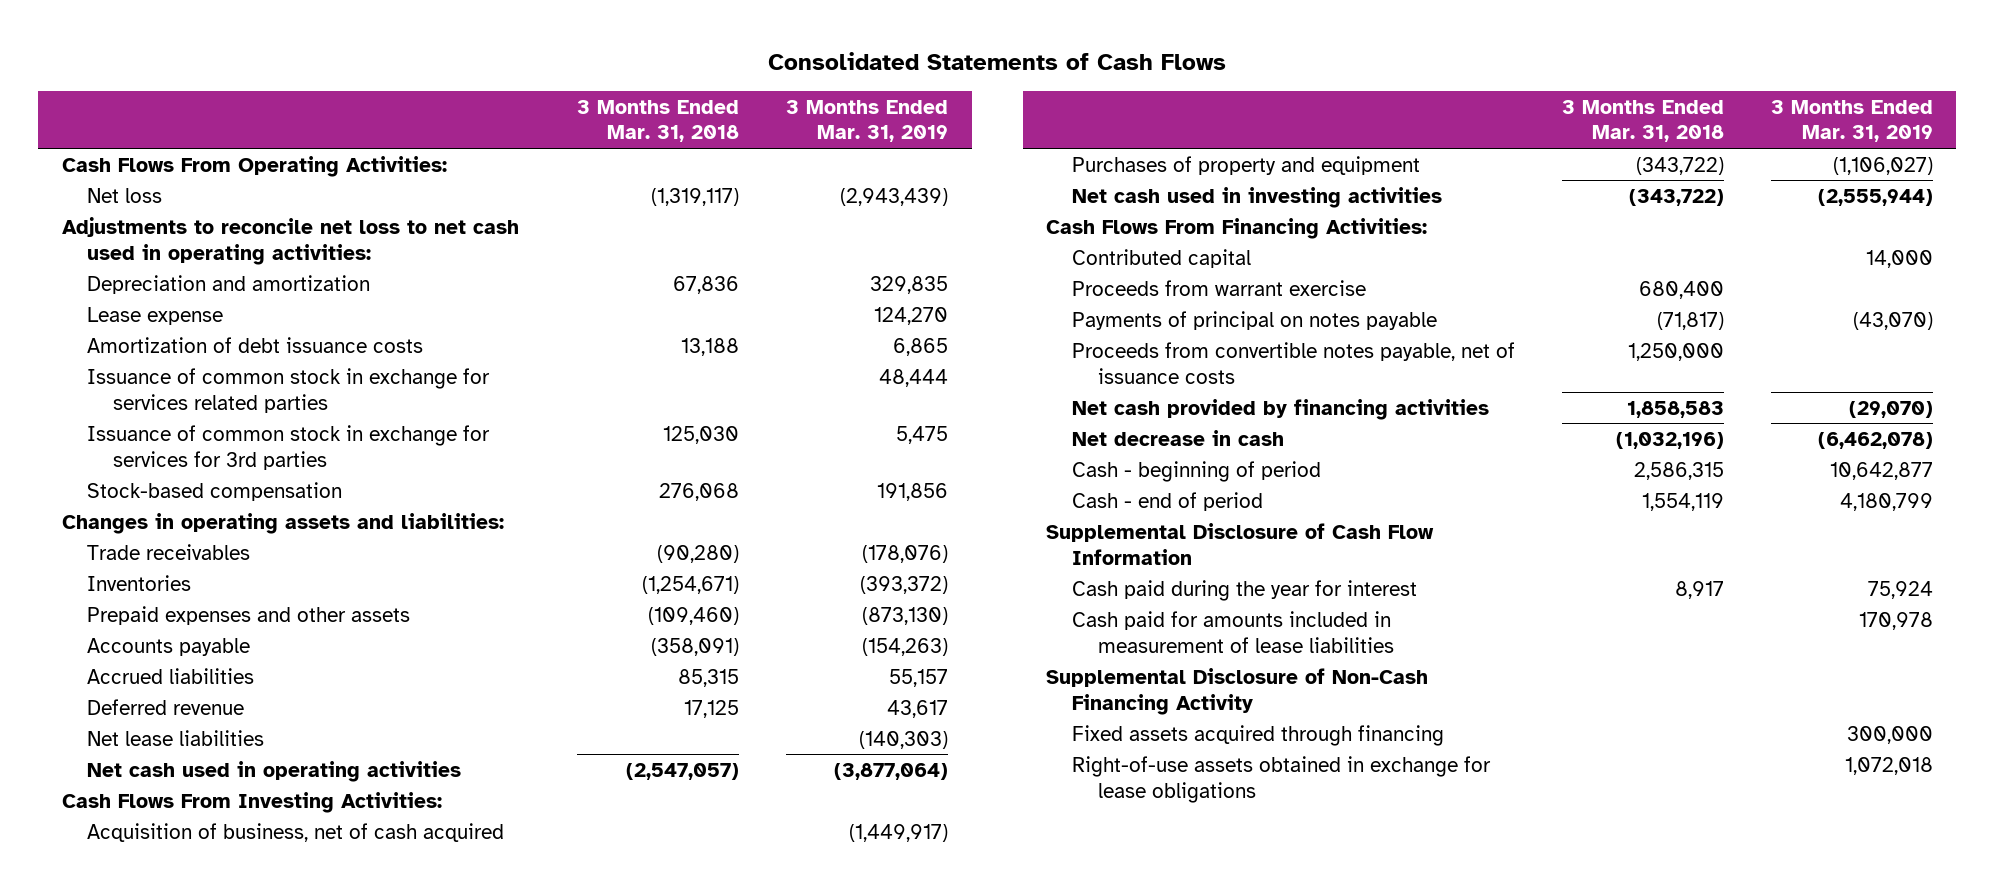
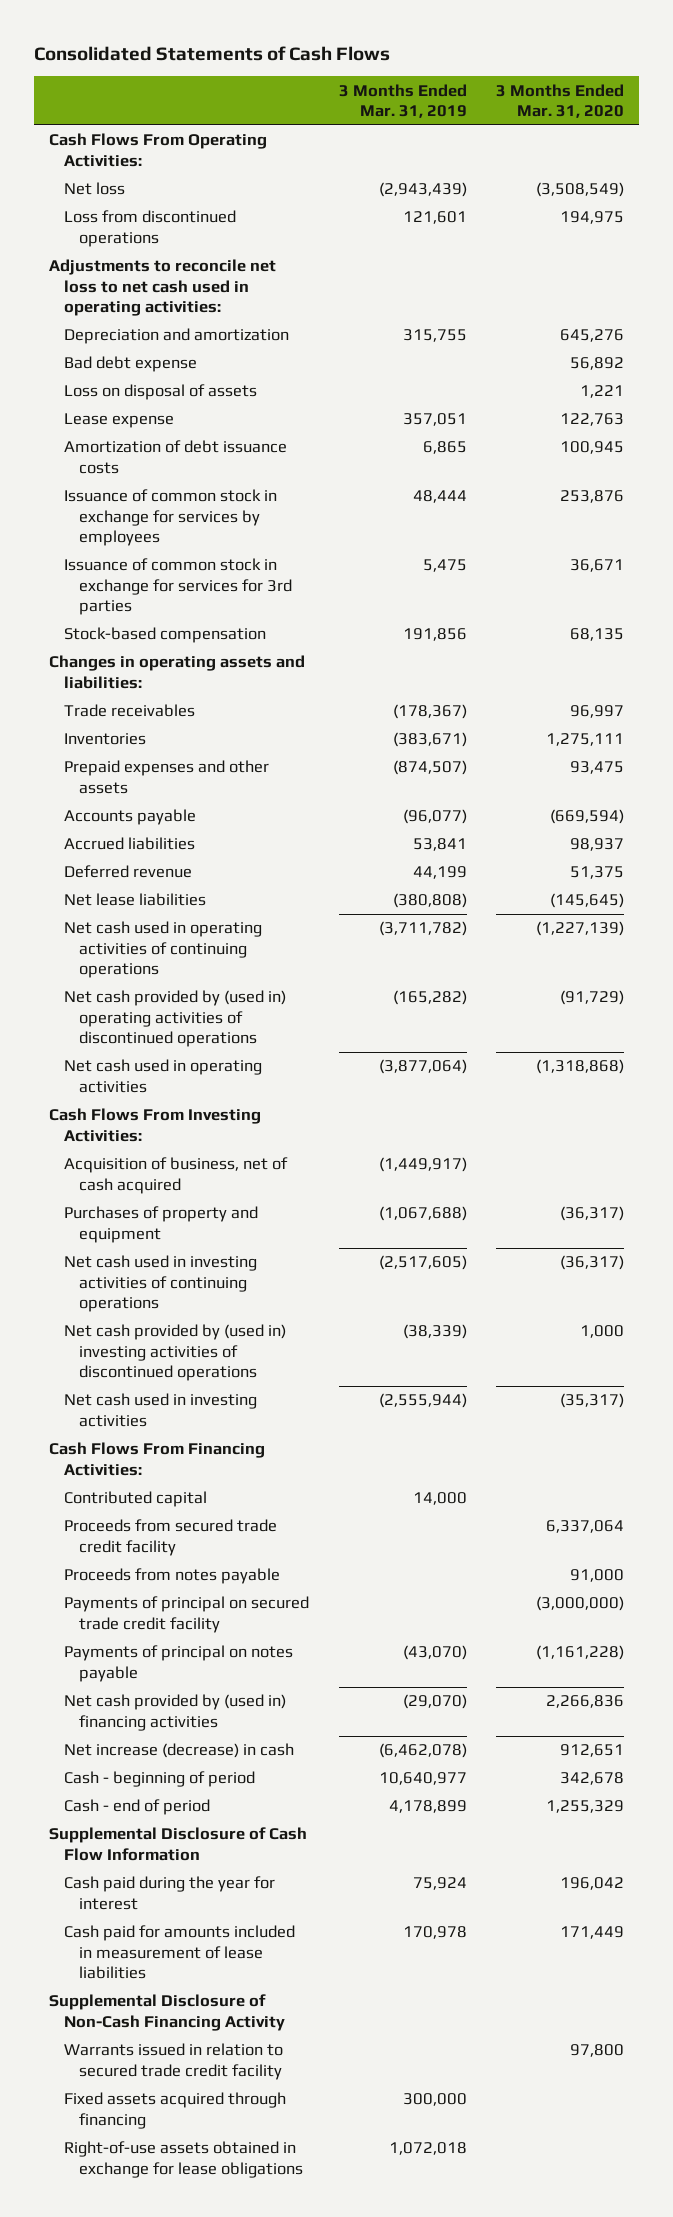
[577,99,740,143] 3 Months Ended Mar. 31, 2018 -> none
none -> [496,83,625,119] 3 Months Ended Mar. 31, 2020
none -> [63,210,236,247] Loss from discontinued operations
[870,275,949,294] 329,835 -> [402,329,467,343] 315,755
none -> [63,356,197,373] Bad debt expense
none -> [63,384,257,401] Loss on disposal of assets
[874,306,949,325] 124,270 -> [402,413,467,427] 357,051
[87,367,491,413] Issuance of common stock in exchange for services related parties -> [63,489,277,547] Issuance of common stock in exchange for services by employees
[862,544,949,563] (178,076) -> [392,704,467,720] (178,367)
[860,575,949,594] (393,372) -> [392,732,467,748] (383,671)
[862,606,949,625] (873,130) -> [392,760,467,776] (874,507)
[862,637,949,656] (154,263) -> [402,809,467,825] (96,077)
[889,668,949,687] 55,157 -> [412,838,467,852] 53,841
[887,699,949,718] 43,617 -> [412,866,467,880] 44,199
[859,730,949,749] (140,303) -> [392,893,467,909] (380,808)
none -> [63,921,262,979] Net cash used in operating activities of continuing operations
none -> [63,990,286,1048] Net cash provided by (used in) operating activities of discontinued operations
[1832,156,1933,175] (1,106,027) -> [378,1206,467,1222] (1,067,688)
none -> [63,1255,257,1313] Net cash used in investing activities of continuing operations
none -> [63,1324,286,1382] Net cash provided by (used in) investing activities of discontinued operations
[1071,279,1366,296] Proceeds from warrant exercise -> none
none -> [63,1519,277,1556] Proceeds from secured trade credit facility
none -> [63,1568,280,1585] Proceeds from notes payable
none -> [63,1596,309,1633] Payments of principal on secured trade credit facility
[1071,341,1515,384] Proceeds from convertible notes payable, net of issuance costs -> none
[1071,398,1489,420] Net cash provided by financing activities -> [63,1694,286,1731] Net cash provided by (used in) financing activities
[1071,429,1284,446] Net decrease in cash -> [63,1743,294,1759] Net increase (decrease) in cash
[1829,461,1933,480] 10,642,877 -> [378,1772,467,1786] 10,640,977
[1839,492,1933,511] 4,180,799 -> [388,1800,467,1814] 4,178,899
none -> [63,2043,283,2080] Warrants issued in relation to secured trade credit facility

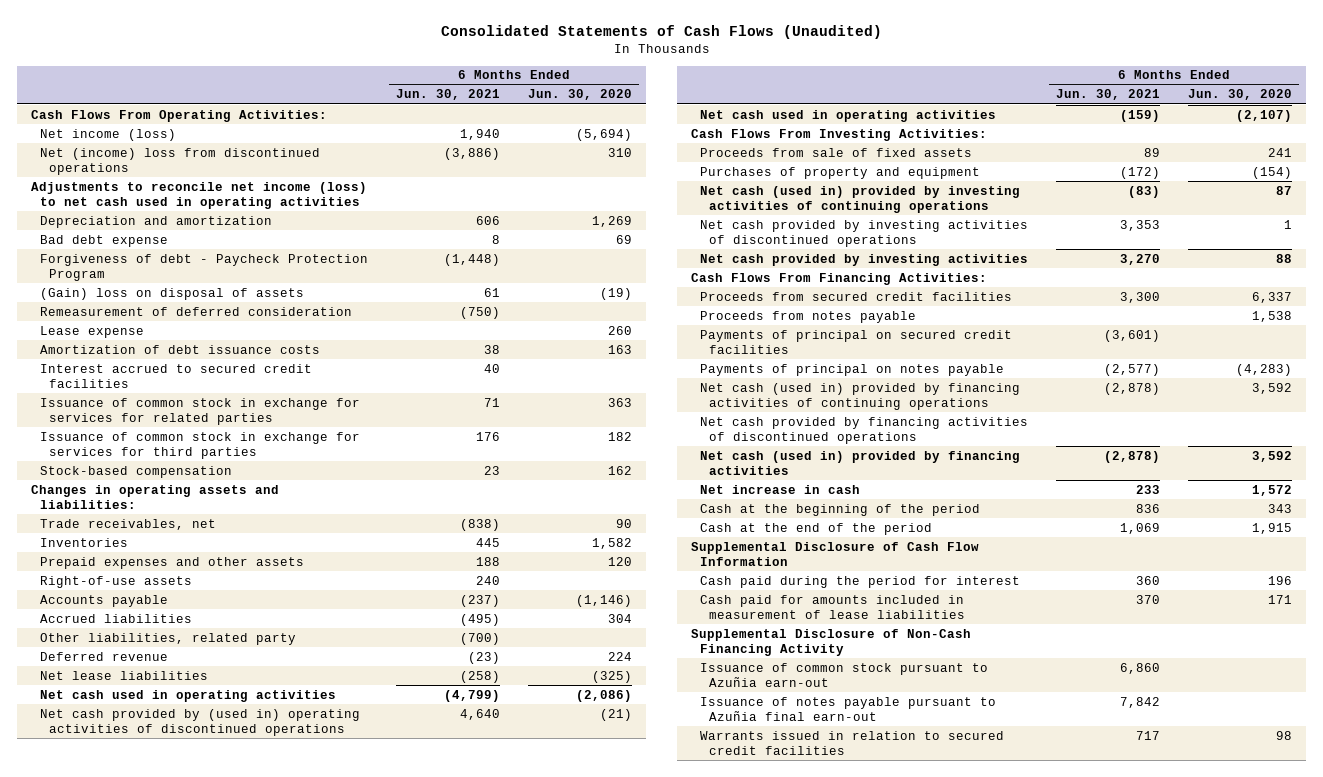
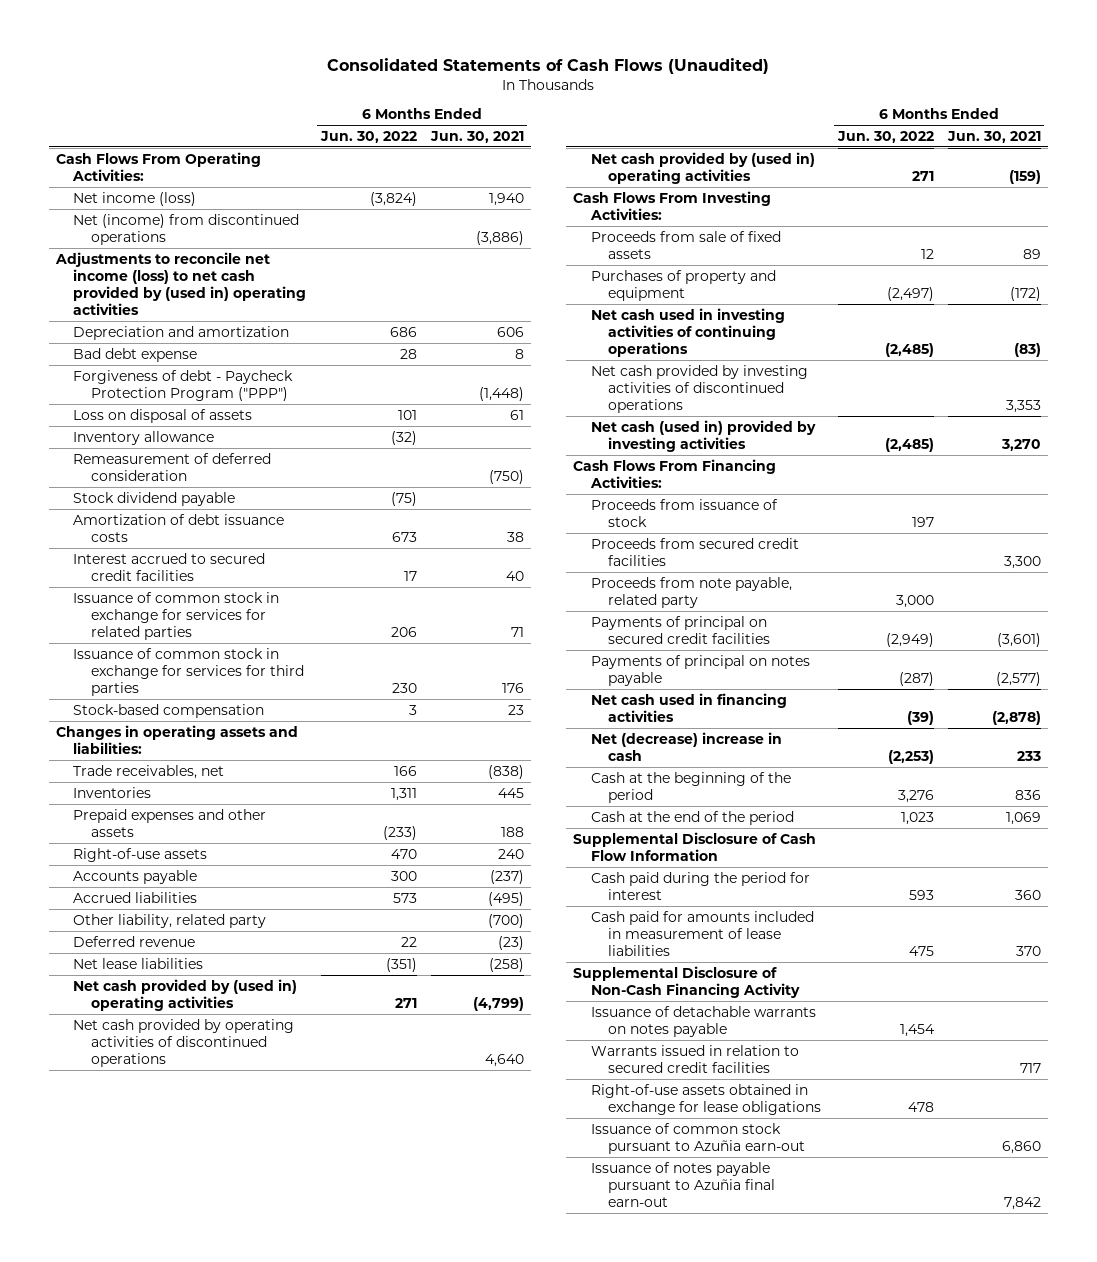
[527,89,632,101] Jun. 30, 2020 -> none
none -> [319,130,417,143] Jun. 30, 2022
[39,147,320,175] Net (income) loss from discontinued operations -> [73,213,300,245] Net (income) from discontinued operations
[30,181,367,209] Adjustments to reconcile net income (loss) to net cash used in operating activities -> [54,251,307,316] Adjustments to reconcile net income (loss) to net cash provided by (used in) operating activities
[39,253,368,281] Forgiveness of debt - Paycheck Protection Program -> [73,369,294,401] Forgiveness of debt - Paycheck Protection Program ("PPP")
[39,287,304,300] (Gain) loss on disposal of assets -> [73,408,253,423] Loss on disposal of assets
none -> [73,430,215,445] Inventory allowance
[39,325,144,338] Lease expense -> none
none -> [73,491,236,506] Stock dividend payable
[39,632,296,645] Other liabilities, related party -> [73,913,267,928] Other liability, related party
[39,689,336,702] Net cash used in operating activities -> [73,978,298,1011] Net cash provided by (used in) operating activities
[39,708,360,736] Net cash provided by (used in) operating activities of discontinued operations -> [73,1018,295,1068] Net cash provided by operating activities of discontinued operations
[700,109,997,122] Net cash used in operating activities -> [590,151,815,184] Net cash provided by (used in) operating activities
[700,185,1021,213] Net cash (used in) provided by investing activities of continuing operations -> [590,307,785,358] Net cash used in investing activities of continuing operations
[700,253,1029,266] Net cash provided by investing activities -> [590,419,816,452] Net cash (used in) provided by investing activities
none -> [590,498,778,527] Proceeds from issuance of stock
[700,310,917,323] Proceeds from notes payable -> [590,576,792,608] Proceeds from note payable, related party
[700,382,1021,410] Net cash (used in) provided by financing activities of continuing operations -> none
[700,416,1029,444] Net cash provided by financing activities of discontinued operations -> none
[700,450,1021,475] Net cash (used in) provided by financing activities -> [590,692,787,722] Net cash used in financing activities
[700,484,861,494] Net increase in cash -> [590,731,782,761] Net (decrease) increase in cash
none -> [590,1005,816,1037] Issuance of detachable warrants on notes payable
[700,730,1005,755] Warrants issued in relation to secured credit facilities -> [590,1044,799,1073] Warrants issued in relation to secured credit facilities
none -> [590,1083,821,1115] Right-of-use assets obtained in exchange for lease obligations

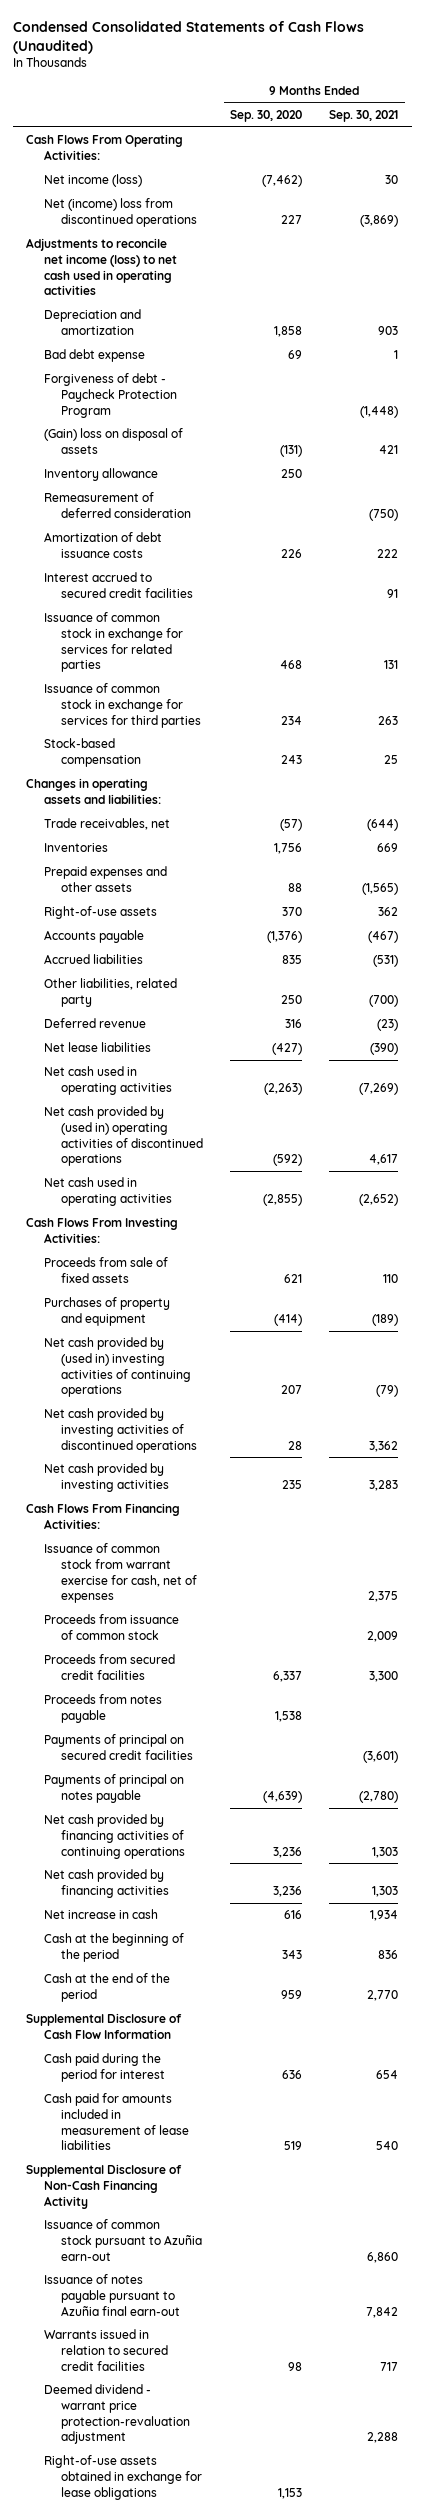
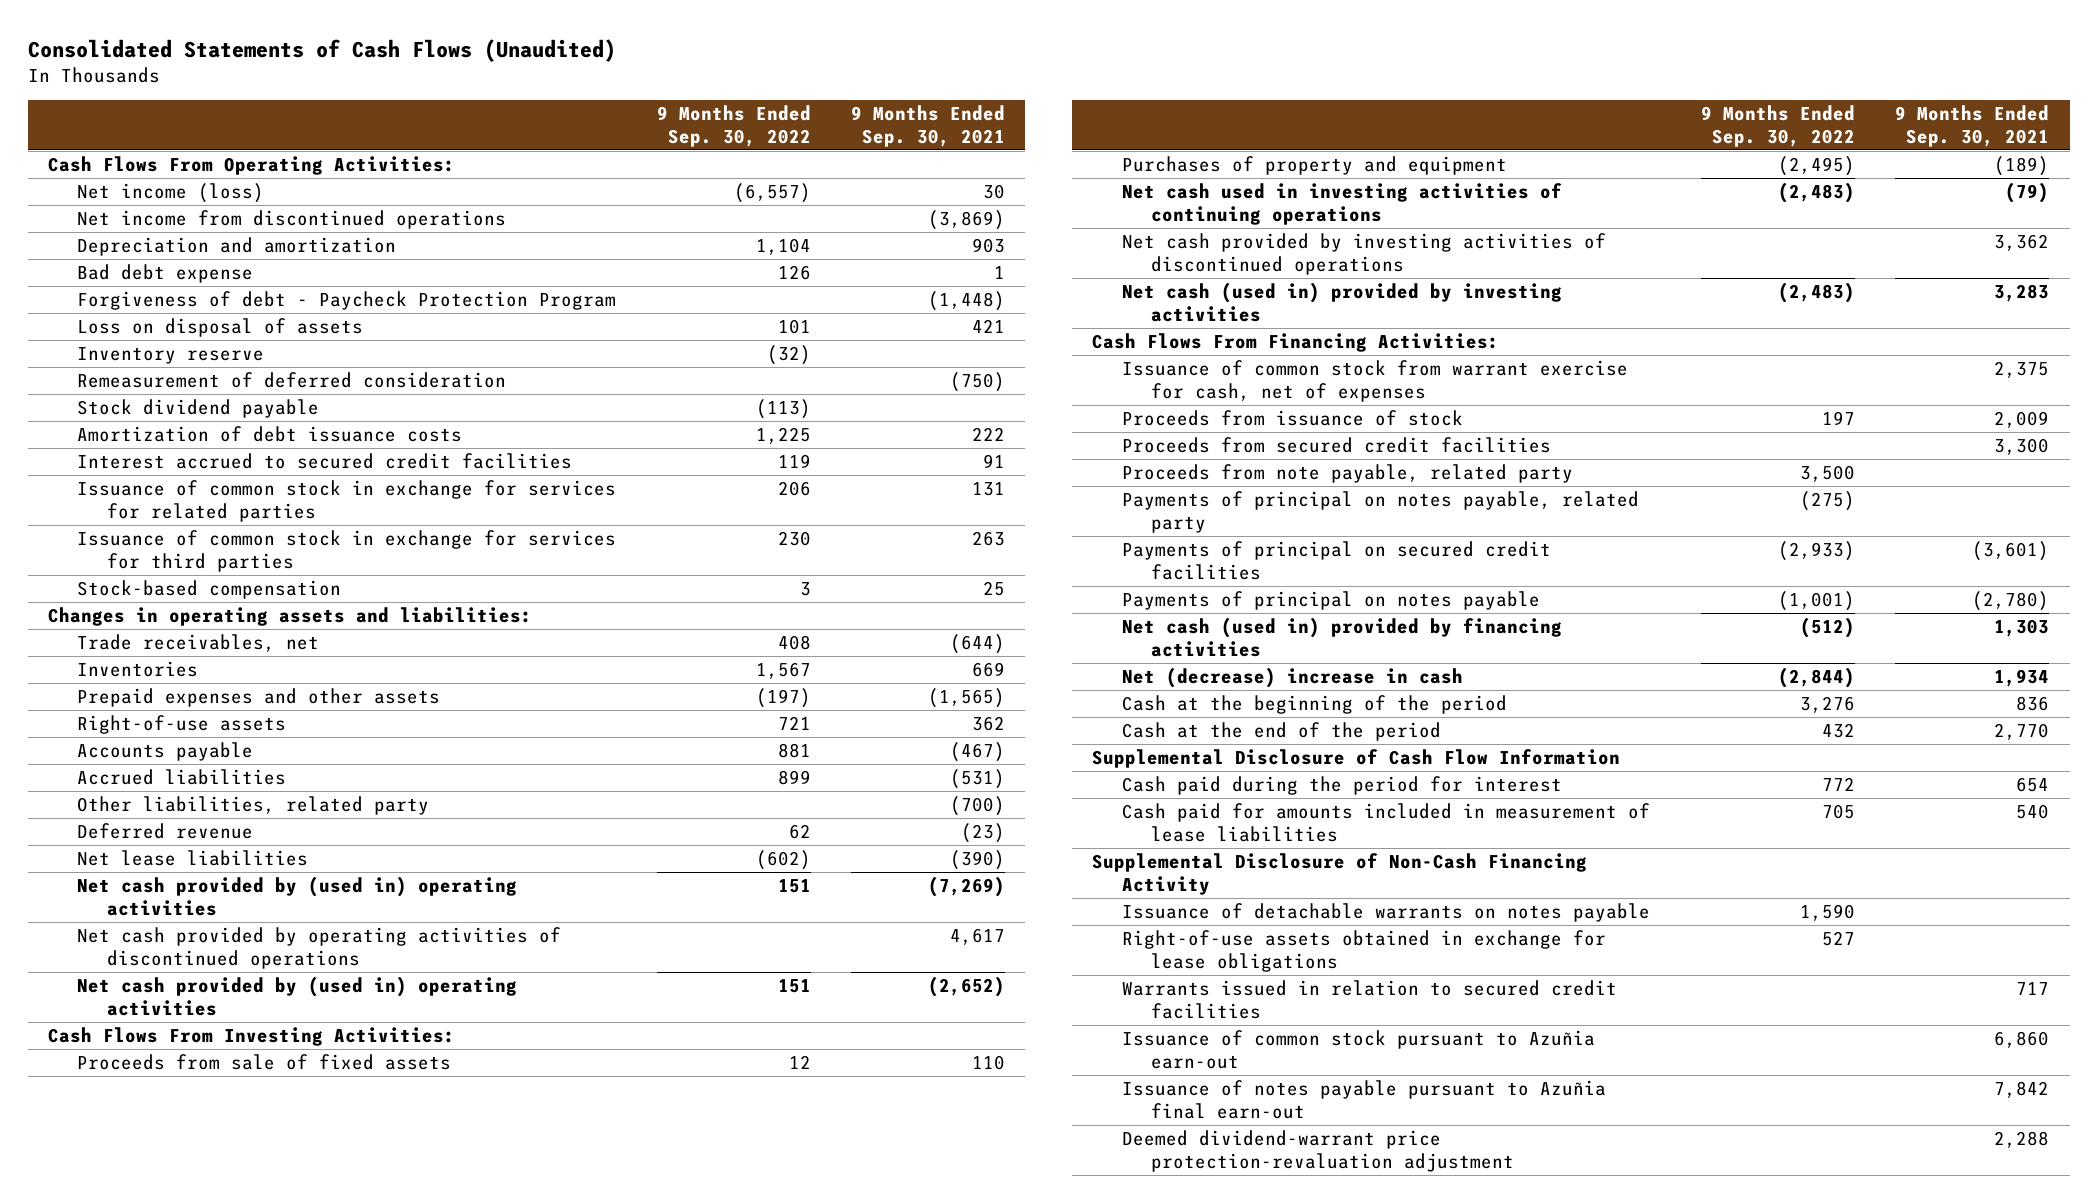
[12,20,364,54] Condensed Consolidated Statements of Cash Flows (Unaudited) -> [27,38,616,62] Consolidated Statements of Cash Flows (Unaudited)
[230,110,303,123] Sep. 30, 2020 -> none
none -> [656,105,811,147] 9 Months Ended Sep. 30, 2022
[26,238,177,296] Adjustments to reconcile net income (loss) to net cash used in operating activities -> none
[43,198,198,227] Net (income) loss from discontinued operations -> [77,210,507,230] Net income from discontinued operations
[43,468,158,482] Inventory allowance -> none
[43,428,183,454] (Gain) loss on disposal of assets -> [77,318,364,338] Loss on disposal of assets
none -> [77,347,265,365] Inventory reserve
none -> [77,399,320,419] Stock dividend payable
[43,1066,173,1095] Net cash used in operating activities -> [77,876,518,916] Net cash provided by (used in) operating activities
[43,1106,204,1167] Net cash provided by (used in) operating activities of discontinued operations -> [77,927,562,969] Net cash provided by operating activities of discontinued operations
[43,1177,173,1206] Net cash used in operating activities -> [77,976,518,1016] Net cash provided by (used in) operating activities
[43,1337,192,1398] Net cash provided by (used in) investing activities of continuing operations -> [1121,183,1562,225] Net cash used in investing activities of continuing operations
[43,1463,170,1492] Net cash provided by investing activities -> [1121,282,1562,322] Net cash (used in) provided by investing activities
[43,1614,179,1640] Proceeds from issuance of common stock -> [1121,410,1463,427] Proceeds from issuance of stock
[43,1694,162,1723] Proceeds from notes payable -> [1121,464,1573,484] Proceeds from note payable, related party
none -> [1121,491,1639,533] Payments of principal on notes payable, related party
[43,1814,186,1859] Net cash provided by financing activities of continuing operations -> none
[43,1869,170,1898] Net cash provided by financing activities -> [1121,617,1562,657] Net cash (used in) provided by financing activities
[43,1909,158,1920] Net increase in cash -> [1121,667,1463,689] Net (decrease) increase in cash
none -> [1121,903,1650,923] Issuance of detachable warrants on notes payable
[43,2455,203,2500] Right-of-use assets obtained in exchange for lease obligations -> [1121,930,1606,972] Right-of-use assets obtained in exchange for lease obligations
[43,2329,169,2371] Warrants issued in relation to secured credit facilities -> [1121,980,1617,1019] Warrants issued in relation to secured credit facilities
[43,2384,191,2445] Deemed dividend - warrant price protection-revaluation adjustment -> [1121,1130,1514,1172] Deemed dividend-warrant price protection-revaluation adjustment

